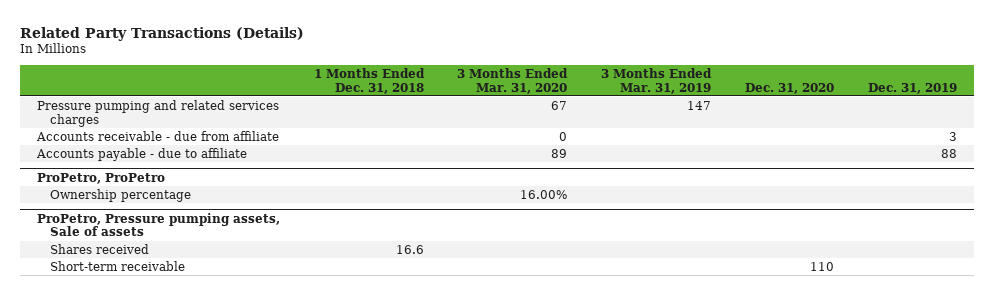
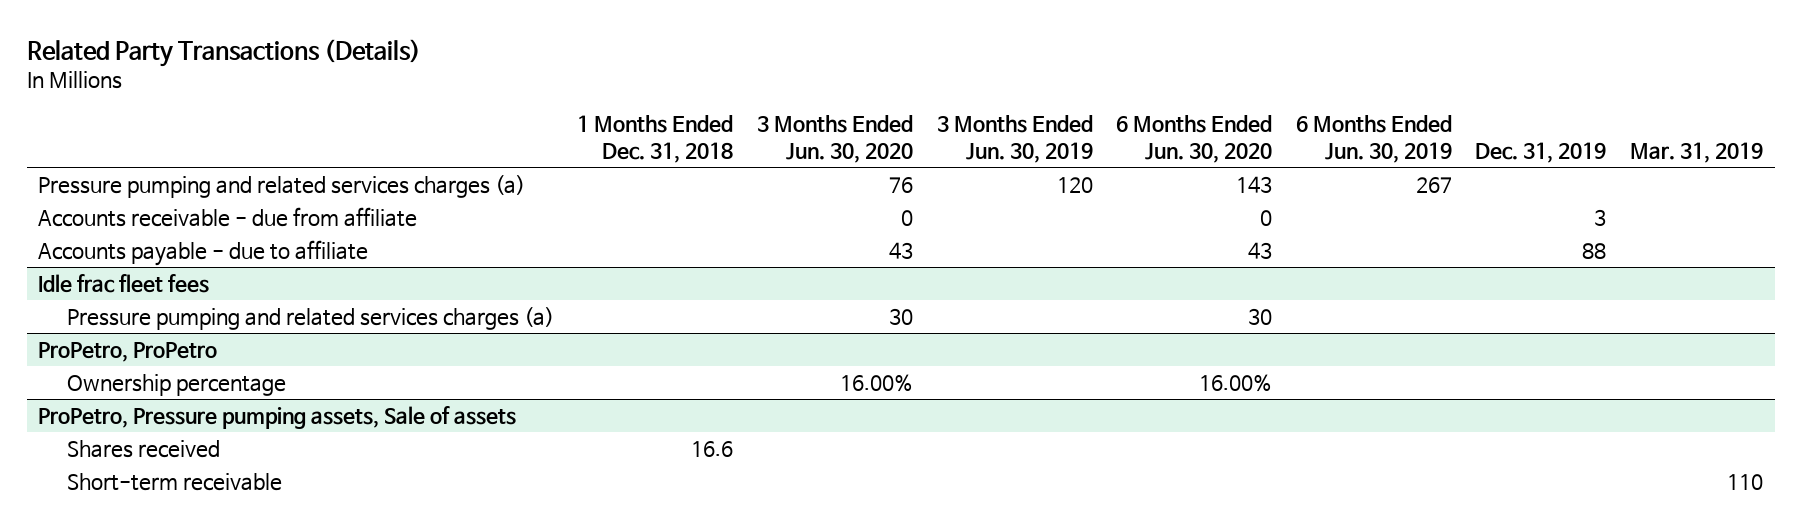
[457,67,569,94] 3 Months Ended Mar. 31, 2020 -> none
[601,67,713,94] 3 Months Ended Mar. 31, 2019 -> none
[744,82,834,94] Dec. 31, 2020 -> none
none -> [756,115,913,163] 3 Months Ended Jun. 30, 2020
none -> [936,115,1093,163] 3 Months Ended Jun. 30, 2019
none -> [1116,115,1273,163] 6 Months Ended Jun. 30, 2020
none -> [1295,115,1452,163] 6 Months Ended Jun. 30, 2019
none -> [1629,141,1763,163] Mar. 31, 2019
[36,99,279,127] Pressure pumping and related services charges -> [38,174,526,198] Pressure pumping and related services charges (a)
none -> [38,273,210,293] Idle frac fleet fees
none -> [66,306,554,330] Pressure pumping and related services charges (a)

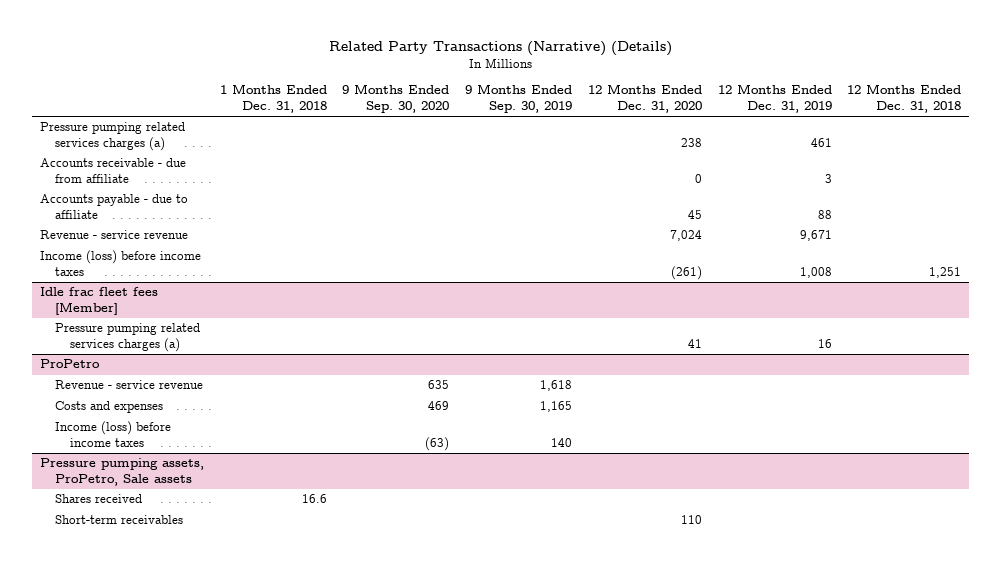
[26,38,421,67] Related Party Transactions (Details) -> [328,41,672,57] Related Party Transactions (Narrative) (Details)
[756,115,913,163] 3 Months Ended Jun. 30, 2020 -> none
[936,115,1093,163] 3 Months Ended Jun. 30, 2019 -> none
[1116,115,1273,163] 6 Months Ended Jun. 30, 2020 -> none
[1295,115,1452,163] 6 Months Ended Jun. 30, 2019 -> none
[1475,141,1607,163] Dec. 31, 2019 -> none
[1629,141,1763,163] Mar. 31, 2019 -> none
none -> [342,84,450,114] 9 Months Ended Sep. 30, 2020
none -> [465,84,573,114] 9 Months Ended Sep. 30, 2019
none -> [587,84,702,114] 12 Months Ended Dec. 31, 2020
none -> [717,84,832,114] 12 Months Ended Dec. 31, 2019
none -> [847,84,962,114] 12 Months Ended Dec. 31, 2018
[38,174,526,198] Pressure pumping and related services charges (a) -> [39,122,185,152] Pressure pumping related services charges (a)
[66,373,286,396] Ownership percentage -> none
none -> [39,230,188,240] Revenue - service revenue
none -> [39,250,201,277] Income (loss) before income taxes
[38,273,210,293] Idle frac fleet fees -> [39,287,158,316] Idle frac fleet fees [Member]
[66,306,554,330] Pressure pumping and related services charges (a) -> [54,323,200,353] Pressure pumping related services charges (a)
[38,341,218,362] ProPetro, ProPetro -> [39,359,100,369] ProPetro
none -> [54,380,203,390] Revenue - service revenue
none -> [54,401,163,414] Costs and expenses
none -> [54,421,171,448] Income (loss) before income taxes
[38,405,517,429] ProPetro, Pressure pumping assets, Sale of assets -> [39,458,204,487] Pressure pumping assets, ProPetro, Sale assets
[66,472,282,491] Short-term receivable -> [54,515,183,525] Short-term receivables

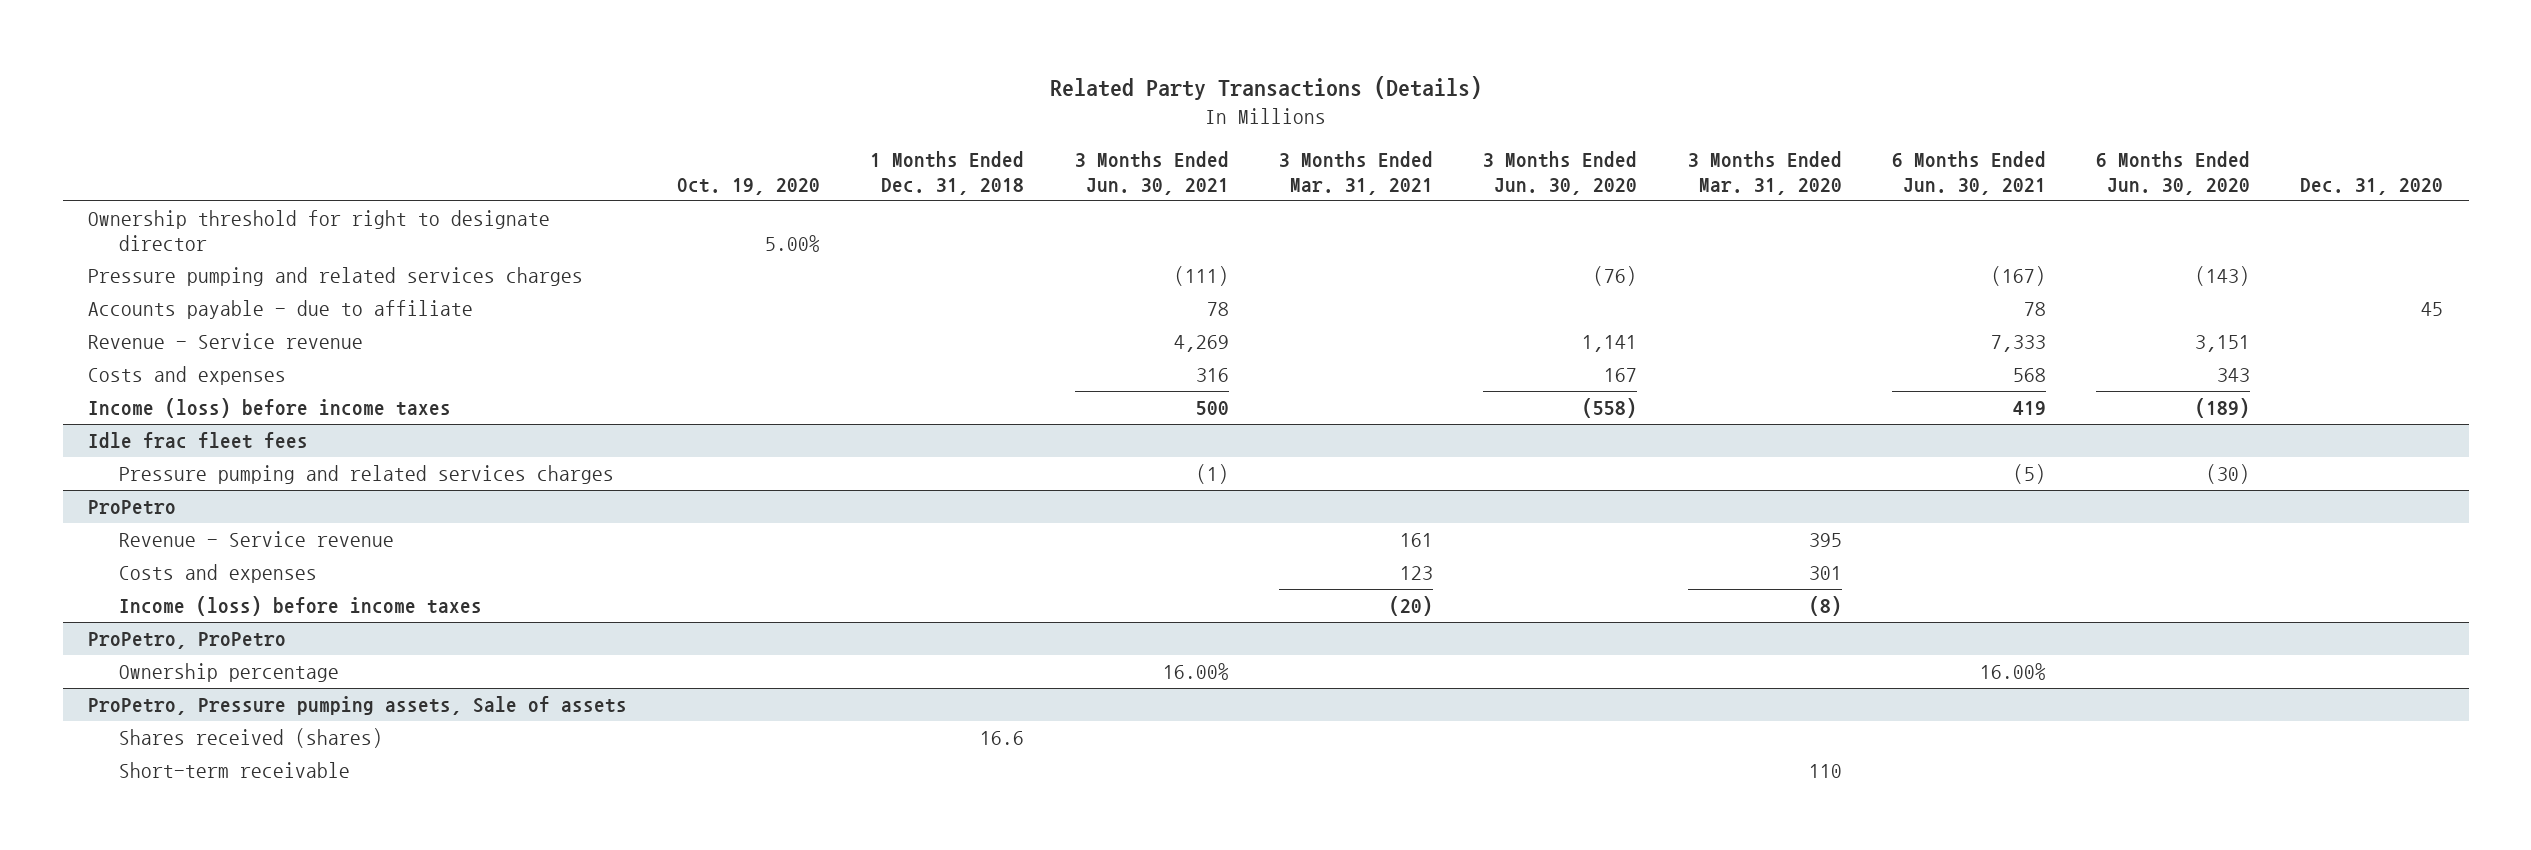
[328,41,672,57] Related Party Transactions (Narrative) (Details) -> [1049,75,1482,100] Related Party Transactions (Details)
[342,84,450,114] 9 Months Ended Sep. 30, 2020 -> none
[465,84,573,114] 9 Months Ended Sep. 30, 2019 -> none
[587,84,702,114] 12 Months Ended Dec. 31, 2020 -> none
[717,84,832,114] 12 Months Ended Dec. 31, 2019 -> none
[847,84,962,114] 12 Months Ended Dec. 31, 2018 -> none
none -> [677,178,821,196] Oct. 19, 2020
none -> [1074,151,1229,196] 3 Months Ended Jun. 30, 2021
none -> [1278,151,1433,196] 3 Months Ended Mar. 31, 2021
none -> [1483,151,1638,196] 3 Months Ended Jun. 30, 2020
none -> [1687,151,1842,196] 3 Months Ended Mar. 31, 2020
none -> [1891,151,2046,196] 6 Months Ended Jun. 30, 2021
none -> [2096,151,2251,196] 6 Months Ended Jun. 30, 2020
none -> [2300,178,2444,196] Dec. 31, 2020
[39,158,186,184] Accounts receivable - due from affiliate -> none
none -> [87,209,550,251] Ownership threshold for right to designate director
[39,122,185,152] Pressure pumping related services charges (a) -> [87,266,583,286] Pressure pumping and related services charges
[39,230,188,240] Revenue - service revenue -> [87,332,363,349] Revenue - Service revenue
none -> [87,365,286,385] Costs and expenses
[39,287,158,316] Idle frac fleet fees [Member] -> [87,431,308,449] Idle frac fleet fees
[54,323,200,353] Pressure pumping related services charges (a) -> [118,464,614,484] Pressure pumping and related services charges
[54,380,203,390] Revenue - service revenue -> [118,530,394,547] Revenue - Service revenue
none -> [87,631,286,649] ProPetro, ProPetro
none -> [118,662,339,682] Ownership percentage
[39,458,204,487] Pressure pumping assets, ProPetro, Sale assets -> [87,695,627,715] ProPetro, Pressure pumping assets, Sale of assets
[54,494,142,504] Shares received -> [118,727,383,748] Shares received (shares)
[54,515,183,525] Short-term receivables -> [118,761,350,778] Short-term receivable

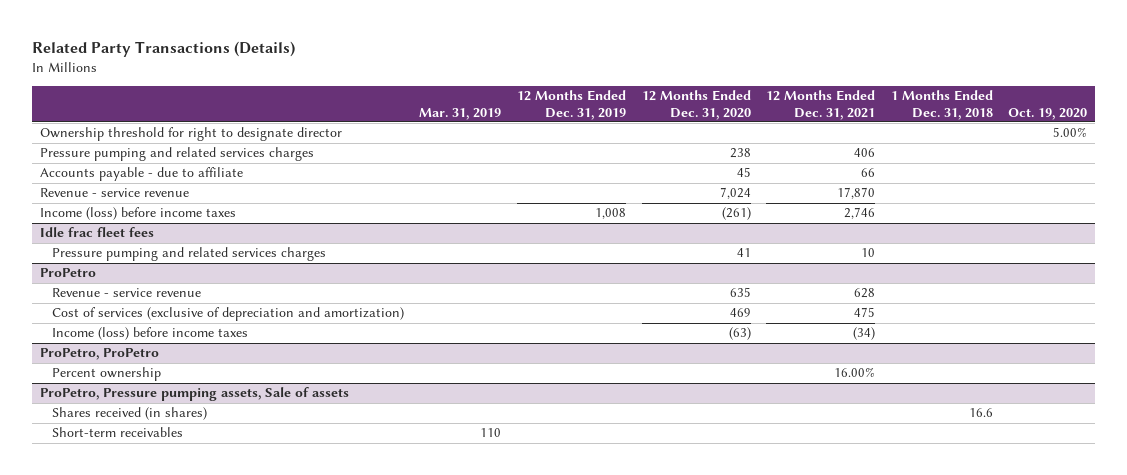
[1074,151,1229,196] 3 Months Ended Jun. 30, 2021 -> none
[1278,151,1433,196] 3 Months Ended Mar. 31, 2021 -> none
[1483,151,1638,196] 3 Months Ended Jun. 30, 2020 -> none
[1687,151,1842,196] 3 Months Ended Mar. 31, 2020 -> none
[1891,151,2046,196] 6 Months Ended Jun. 30, 2021 -> none
[2096,151,2251,196] 6 Months Ended Jun. 30, 2020 -> none
[2300,178,2444,196] Dec. 31, 2020 -> none
none -> [419,107,502,120] Mar. 31, 2019
none -> [516,90,626,120] 12 Months Ended Dec. 31, 2019
none -> [641,90,751,120] 12 Months Ended Dec. 31, 2020
none -> [766,90,876,120] 12 Months Ended Dec. 31, 2021
[87,365,286,385] Costs and expenses -> none
[87,332,363,349] Revenue - Service revenue -> [39,188,189,198] Revenue - service revenue
[118,530,394,547] Revenue - Service revenue -> [51,288,201,298] Revenue - service revenue
[118,563,317,583] Costs and expenses -> [51,307,404,322] Cost of services (exclusive of depreciation and amortization)
[118,662,339,682] Ownership percentage -> [51,367,161,382] Percent ownership
[118,727,383,748] Shares received (shares) -> [51,407,207,421] Shares received (in shares)
[118,761,350,778] Short-term receivable -> [51,427,183,438] Short-term receivables

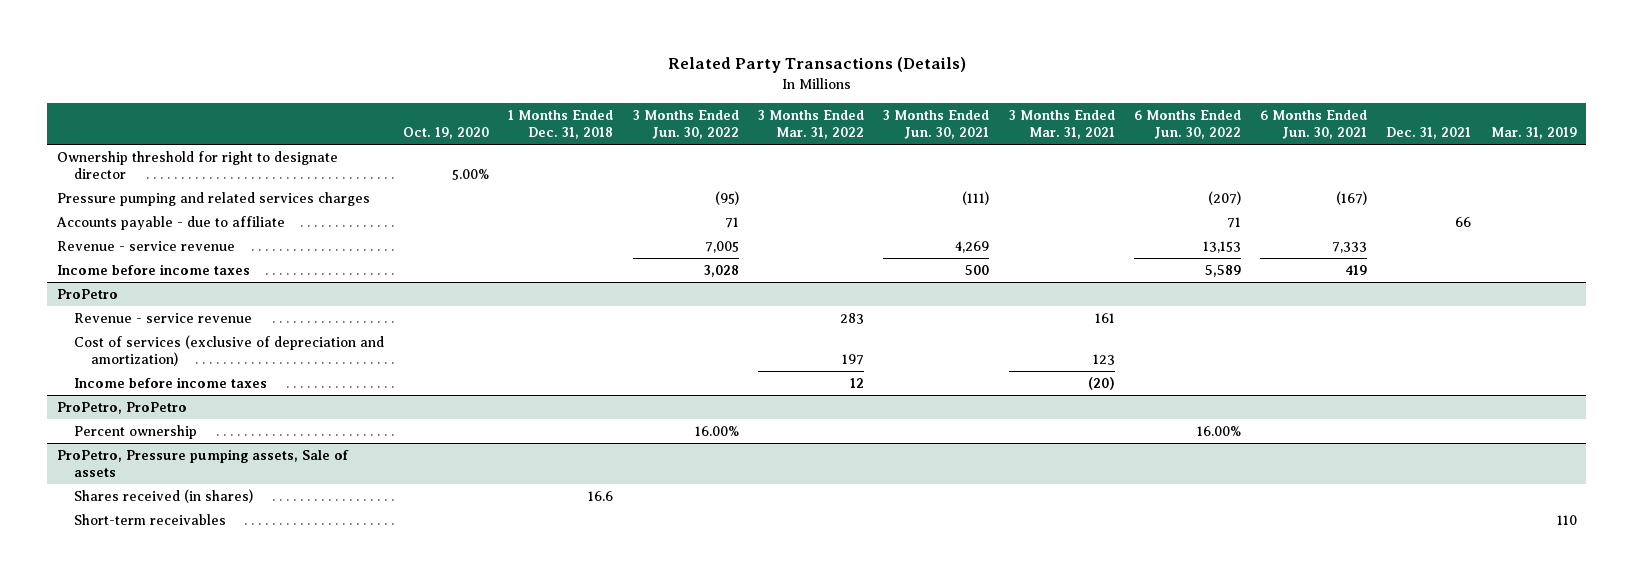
[516,90,626,120] 12 Months Ended Dec. 31, 2019 -> none
[641,90,751,120] 12 Months Ended Dec. 31, 2020 -> none
[766,90,876,120] 12 Months Ended Dec. 31, 2021 -> none
none -> [632,109,739,140] 3 Months Ended Jun. 30, 2022
none -> [758,109,865,140] 3 Months Ended Mar. 31, 2022
none -> [883,109,990,140] 3 Months Ended Jun. 30, 2021
none -> [1008,109,1115,140] 3 Months Ended Mar. 31, 2021
none -> [1133,109,1241,140] 6 Months Ended Jun. 30, 2022
none -> [1260,109,1368,140] 6 Months Ended Jun. 30, 2021
none -> [1386,127,1472,140] Dec. 31, 2021
[39,227,154,238] Idle frac fleet fees -> none
[51,247,326,262] Pressure pumping and related services charges -> none
[39,207,236,221] Income (loss) before income taxes -> [57,263,251,275] Income before income taxes
[51,327,248,341] Income (loss) before income taxes -> [73,376,267,388] Income before income taxes

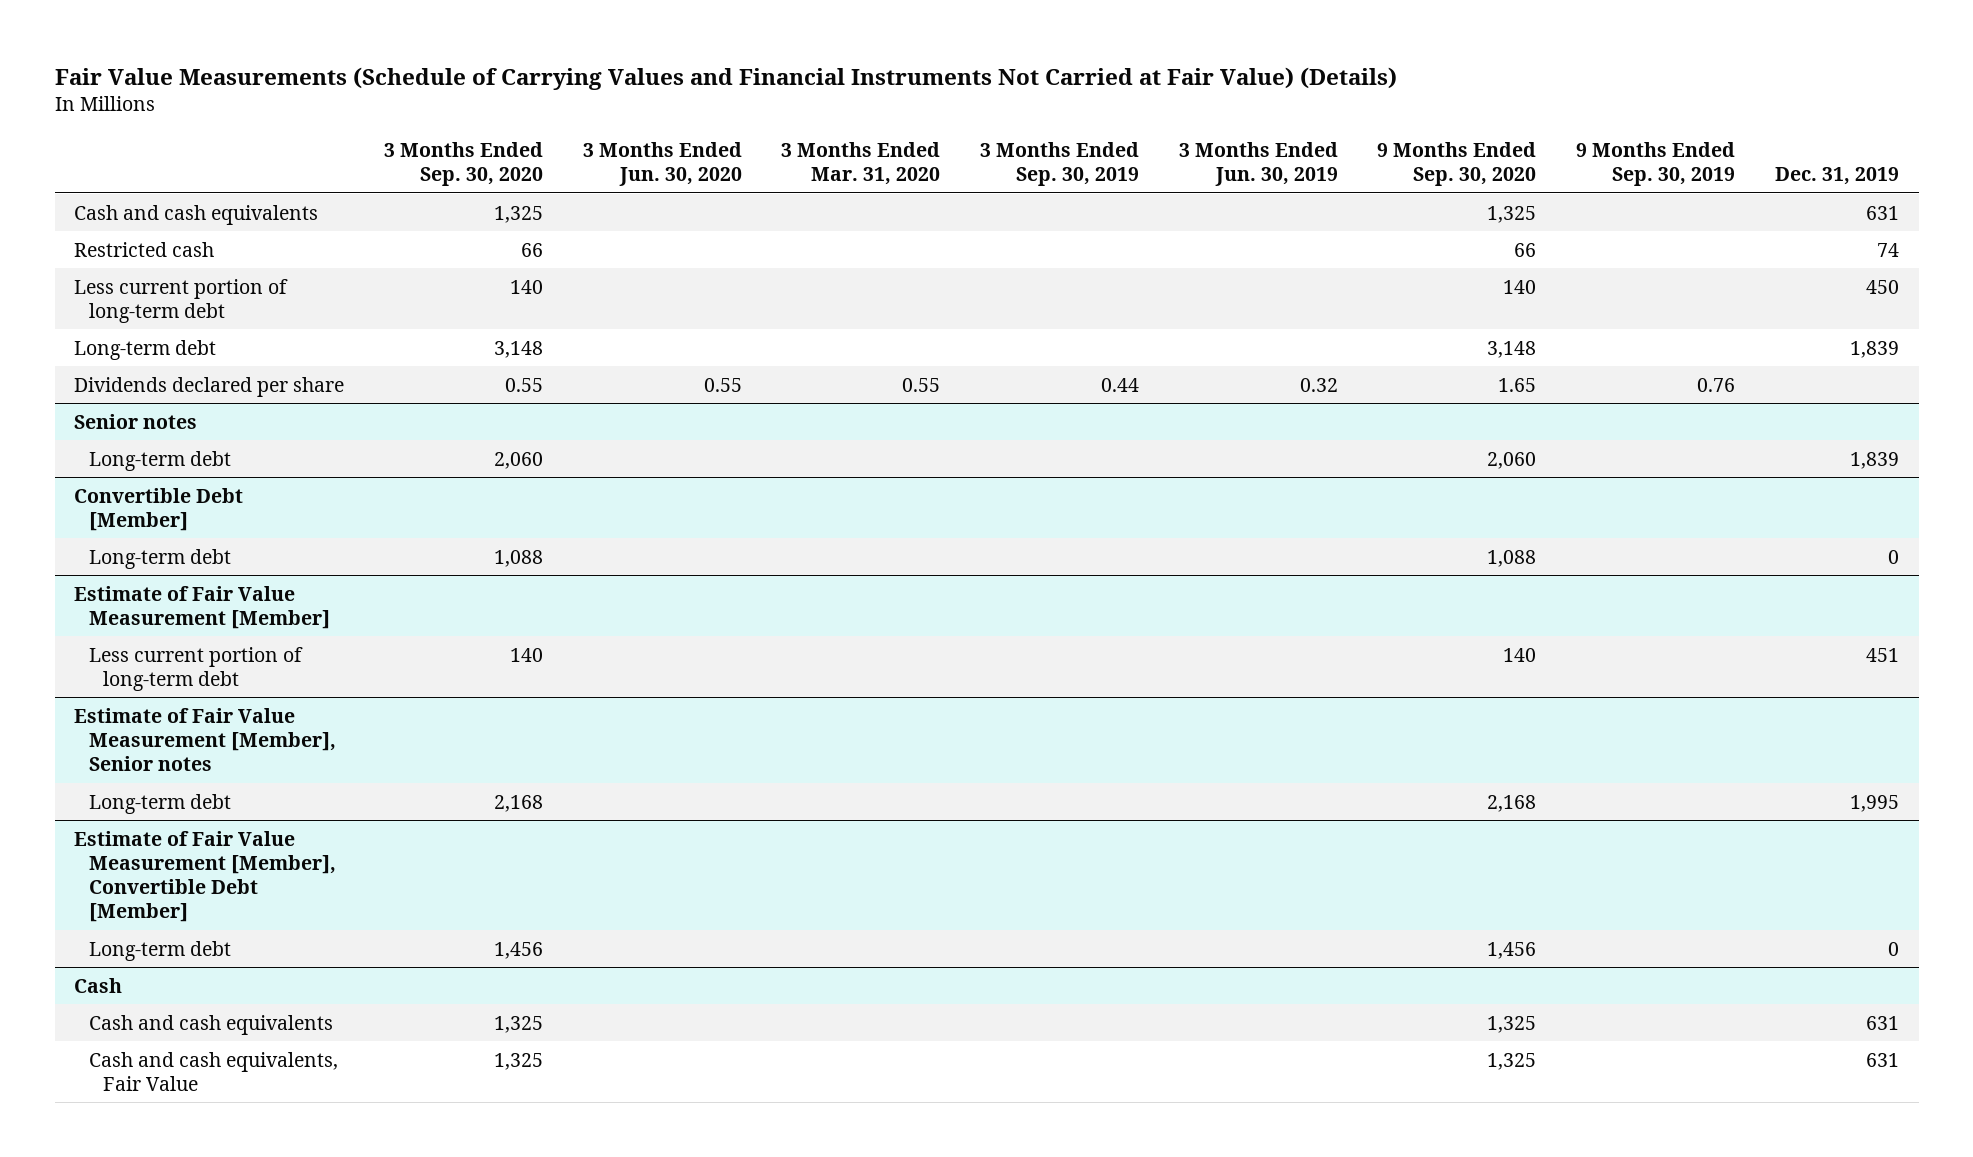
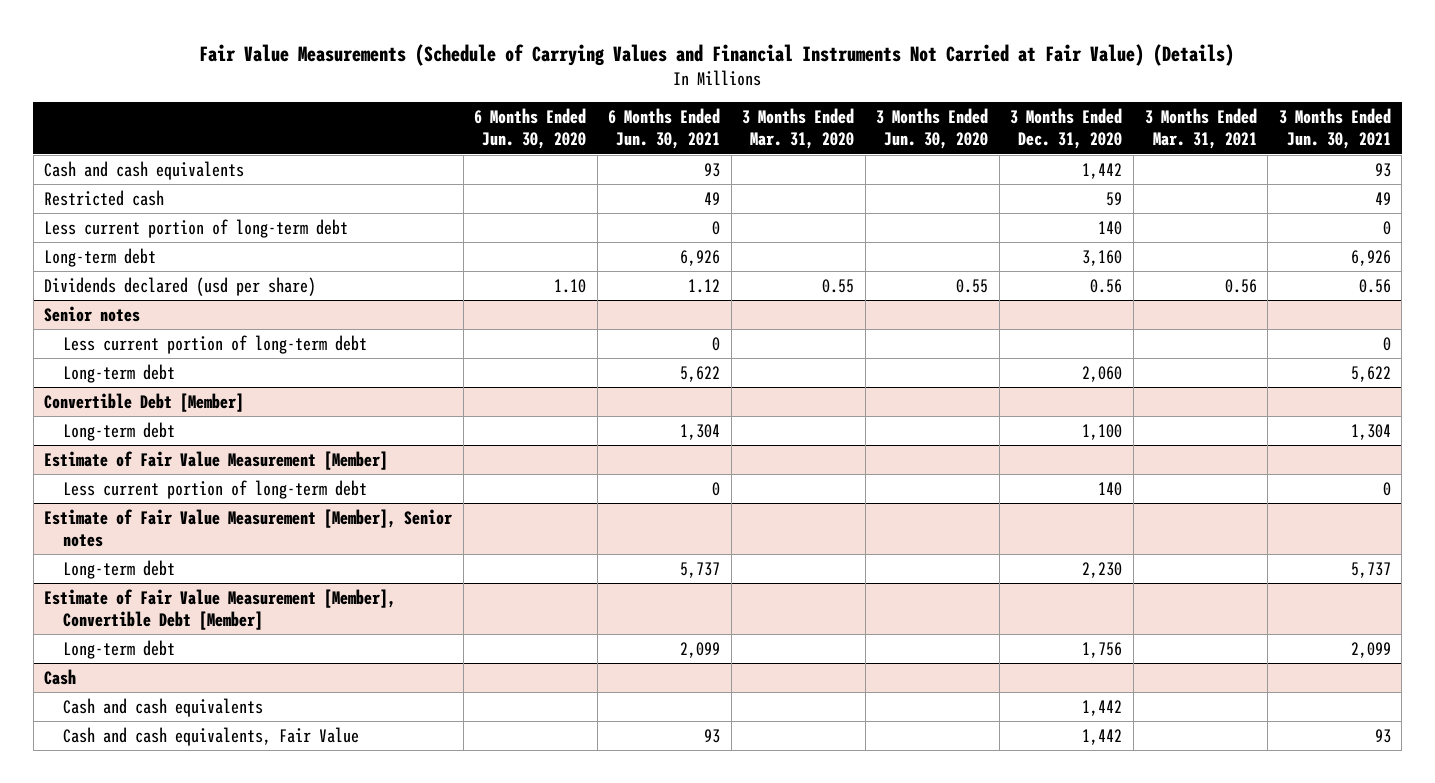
[384,141,544,186] 3 Months Ended Sep. 30, 2020 -> none
[980,141,1140,186] 3 Months Ended Sep. 30, 2019 -> none
[1178,141,1338,186] 3 Months Ended Jun. 30, 2019 -> none
[1377,141,1537,186] 9 Months Ended Sep. 30, 2020 -> none
[1576,141,1736,186] 9 Months Ended Sep. 30, 2019 -> none
[1774,166,1899,185] Dec. 31, 2019 -> none
none -> [474,108,587,150] 6 Months Ended Jun. 30, 2020
none -> [608,108,721,150] 6 Months Ended Jun. 30, 2021
none -> [1010,108,1123,150] 3 Months Ended Dec. 31, 2020
none -> [1144,108,1257,150] 3 Months Ended Mar. 31, 2021
none -> [1278,108,1391,150] 3 Months Ended Jun. 30, 2021
[74,376,345,397] Dividends declared per share -> [44,276,317,296] Dividends declared (usd per share)
none -> [62,334,367,354] Less current portion of long-term debt

